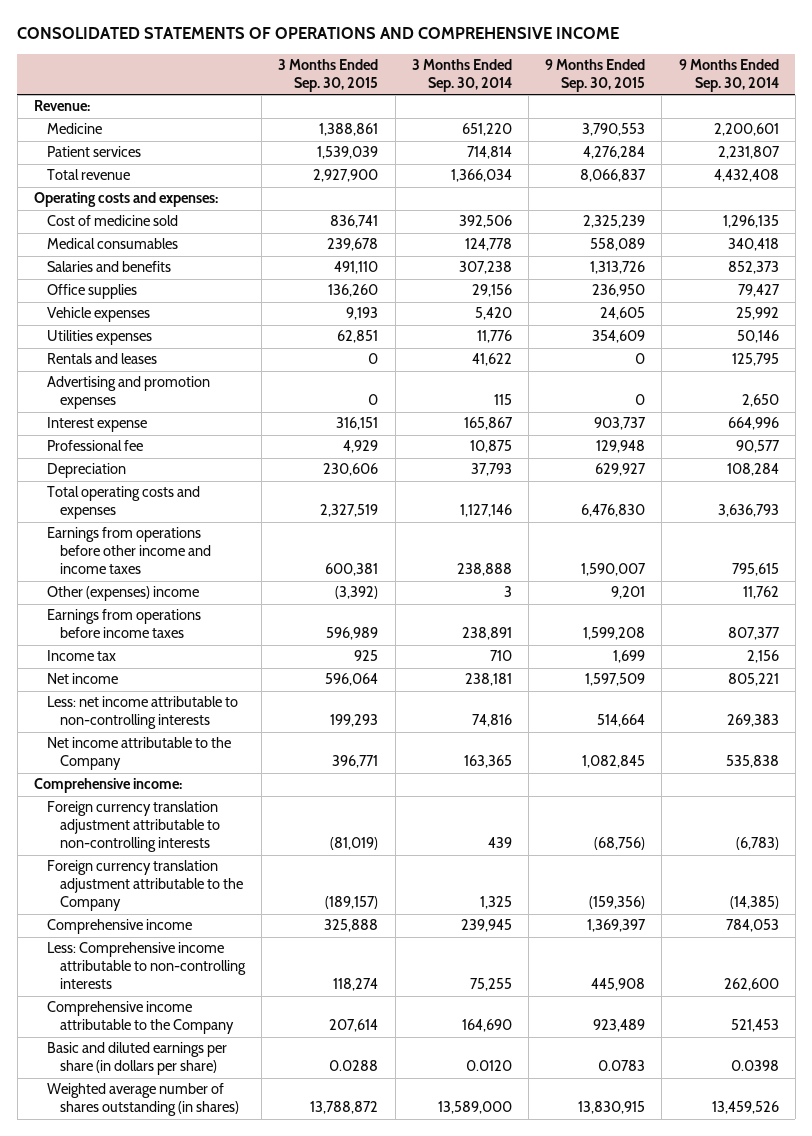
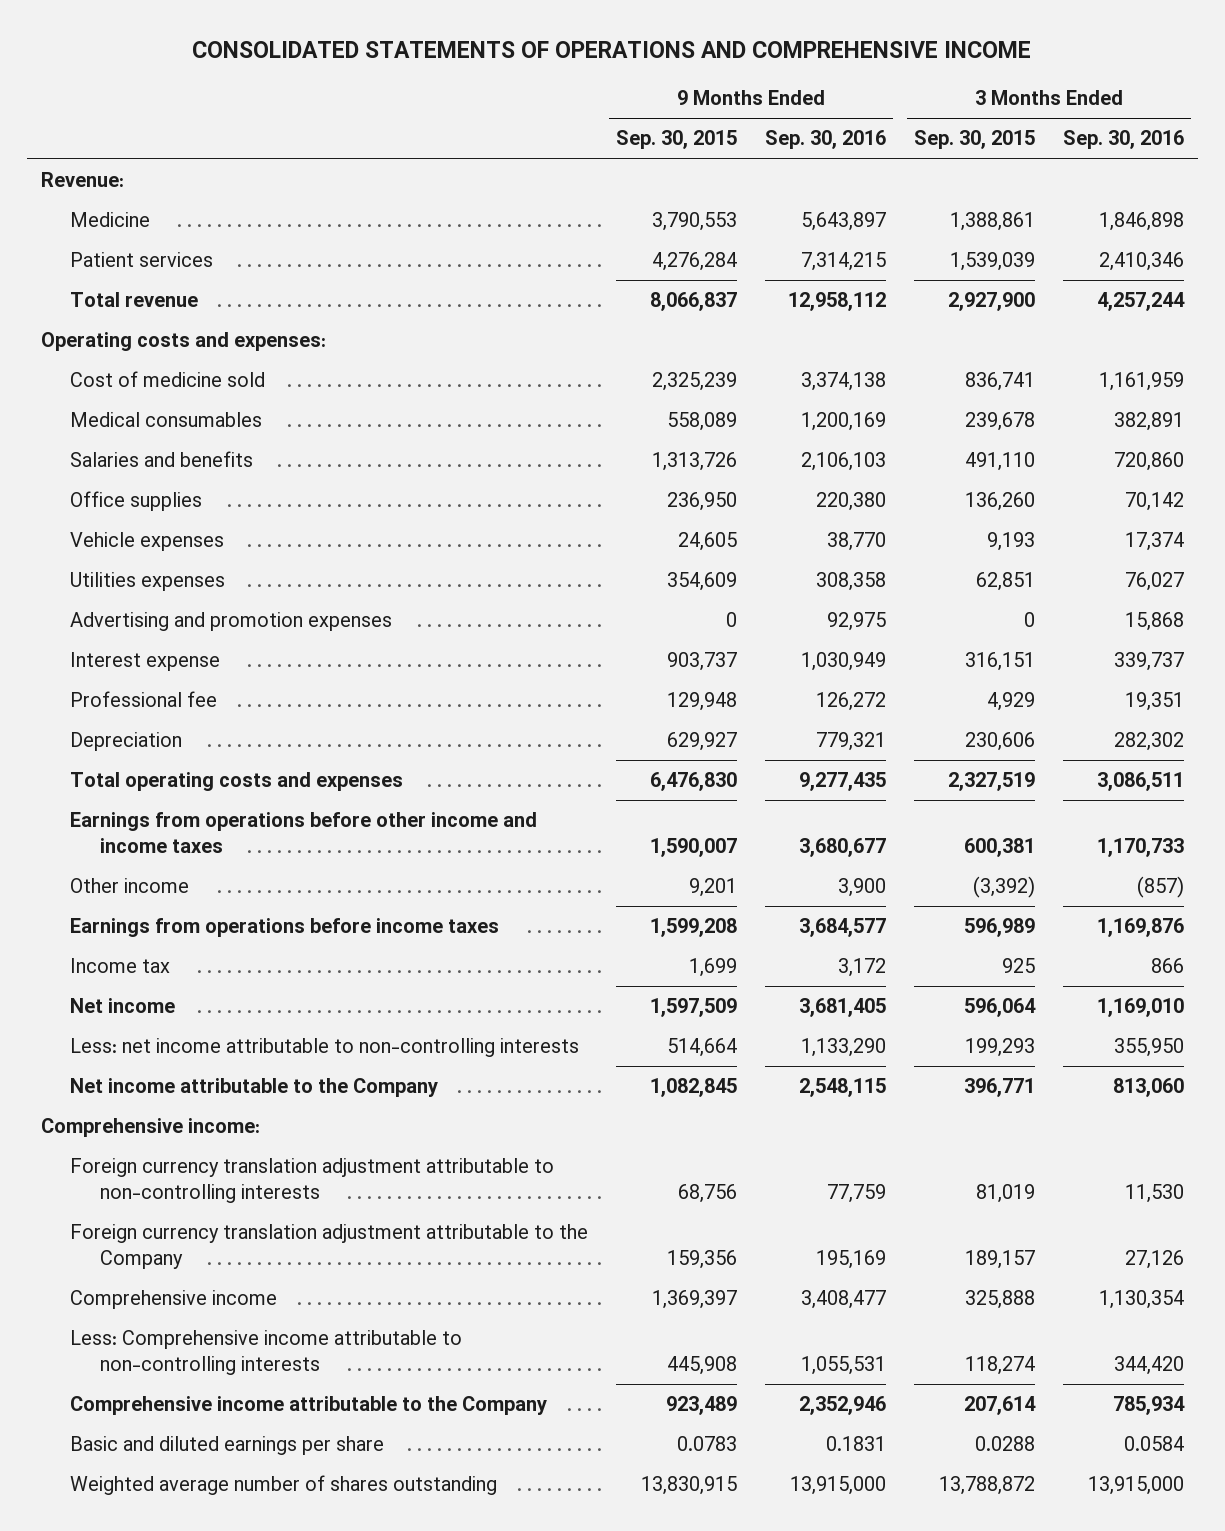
[411,59,512,93] 3 Months Ended Sep. 30, 2014 -> none
[678,59,779,93] 9 Months Ended Sep. 30, 2014 -> none
none -> [765,130,887,150] Sep. 30, 2016
none -> [1062,130,1184,150] Sep. 30, 2016
[46,353,157,365] Rentals and leases -> none
[46,586,199,602] Other (expenses) income -> [70,878,190,894] Other income
[330,837,379,851] (81,019) -> [975,1183,1035,1203] 81,019
[594,837,646,851] (68,756) -> [678,1183,738,1203] 68,756
[325,896,379,910] (189,157) -> [964,1249,1035,1269] 189,157
[589,896,646,910] (159,356) -> [667,1249,738,1269] 159,356
[46,1042,227,1076] Basic and diluted earnings per share (in dollars per share) -> [70,1436,385,1456] Basic and diluted earnings per share
[46,1083,239,1117] Weighted average number of shares outstanding (in shares) -> [70,1475,498,1496] Weighted average number of shares outstanding

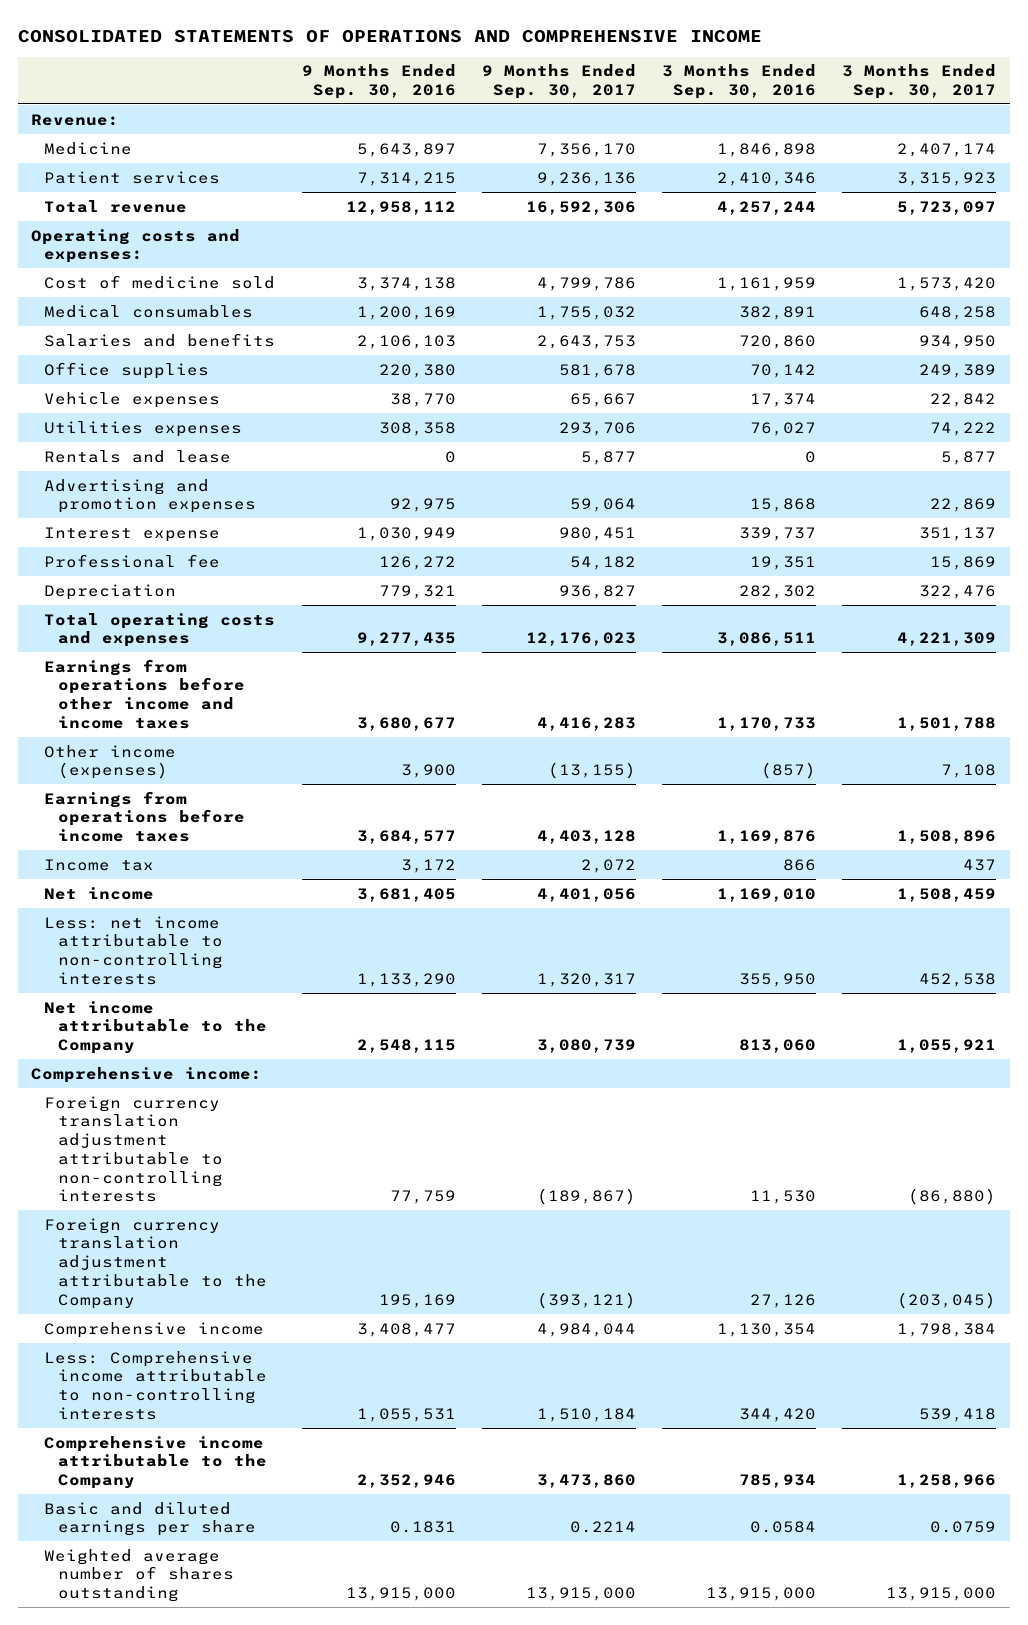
[616,130,738,150] Sep. 30, 2015 -> none
[913,130,1035,150] Sep. 30, 2015 -> none
none -> [481,64,636,99] 9 Months Ended Sep. 30, 2017
none -> [842,64,997,99] 3 Months Ended Sep. 30, 2017
none -> [44,449,232,463] Rentals and lease
[70,878,190,894] Other income -> [44,744,177,780] Other income (expenses)

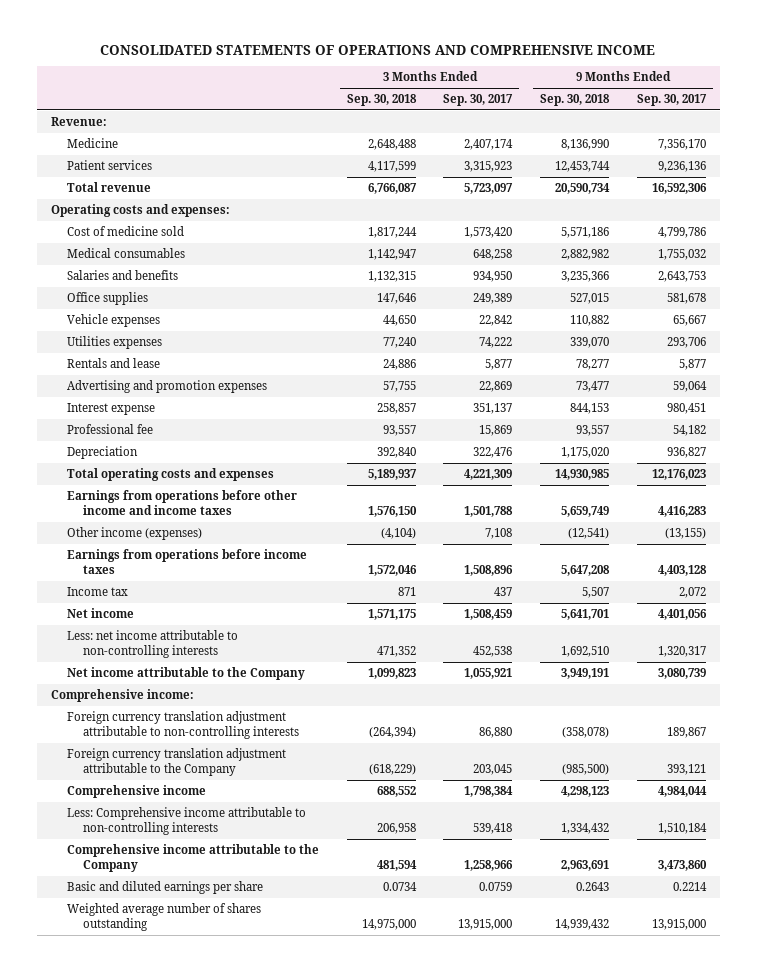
[301,64,456,99] 9 Months Ended Sep. 30, 2016 -> none
[662,64,817,99] 3 Months Ended Sep. 30, 2016 -> none
none -> [346,94,417,107] Sep. 30, 2018
none -> [540,94,611,107] Sep. 30, 2018
[536,1188,636,1206] (189,867) -> [667,727,707,739] 189,867
[908,1188,997,1206] (86,880) -> [479,727,513,739] 86,880
[536,1291,636,1309] (393,121) -> [667,764,707,776] 393,121
[897,1291,997,1309] (203,045) -> [473,764,513,776] 203,045

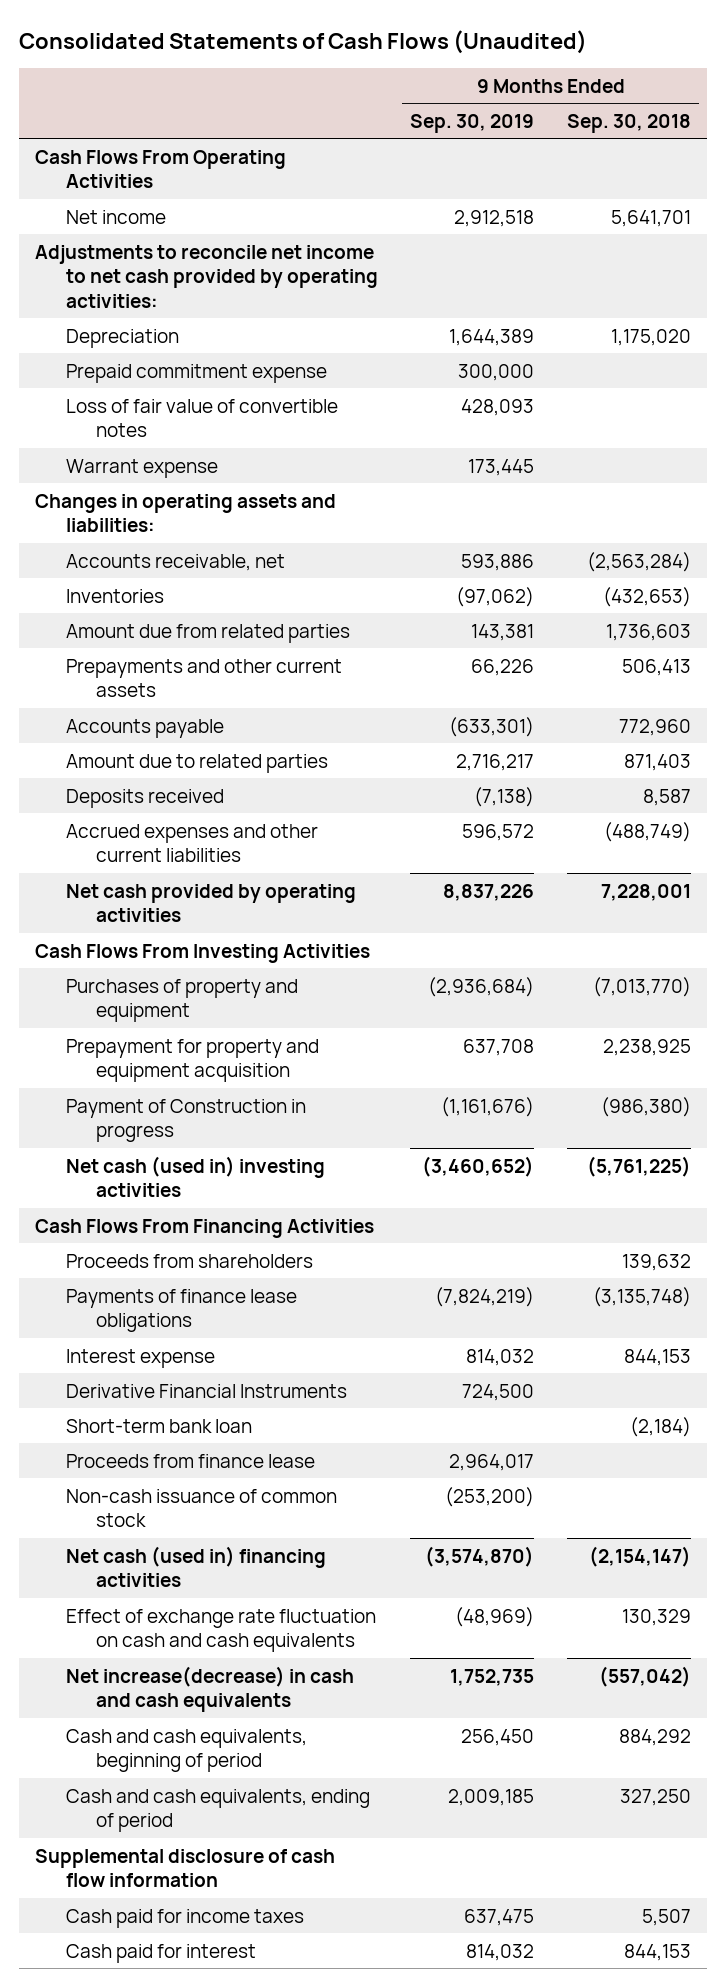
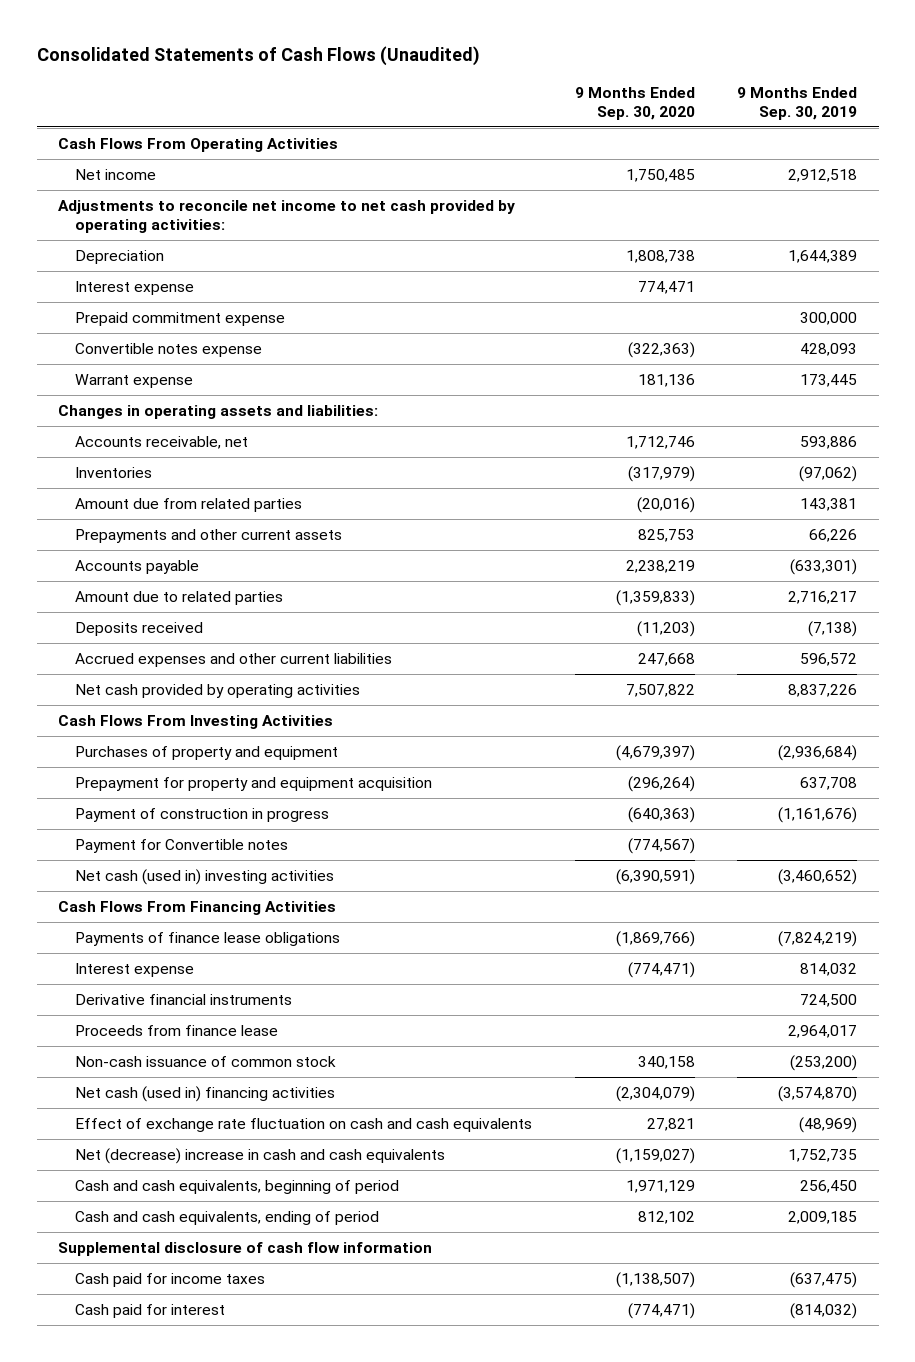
[566,113,691,133] Sep. 30, 2018 -> none
none -> [574,86,695,121] 9 Months Ended Sep. 30, 2020
none -> [75,281,195,296] Interest expense
[65,398,338,438] Loss of fair value of convertible notes -> [75,343,263,358] Convertible notes expense
[65,1098,306,1143] Payment of Construction in progress -> [75,808,330,823] Payment of construction in progress
none -> [75,839,289,854] Payment for Convertible notes
[65,1253,313,1268] Proceeds from shareholders -> none
[65,1418,252,1433] Short-term bank loan -> none
[65,1383,347,1398] Derivative Financial Instruments -> [75,994,293,1006] Derivative financial instruments
[65,1665,354,1713] Net increase(decrease) in cash and cash equivalents -> [75,1148,446,1165] Net (decrease) increase in cash and cash equivalents
[464,1908,535,1926] 637,475 -> [790,1272,858,1289] (637,475)
[466,1943,535,1961] 814,032 -> [790,1303,858,1320] (814,032)

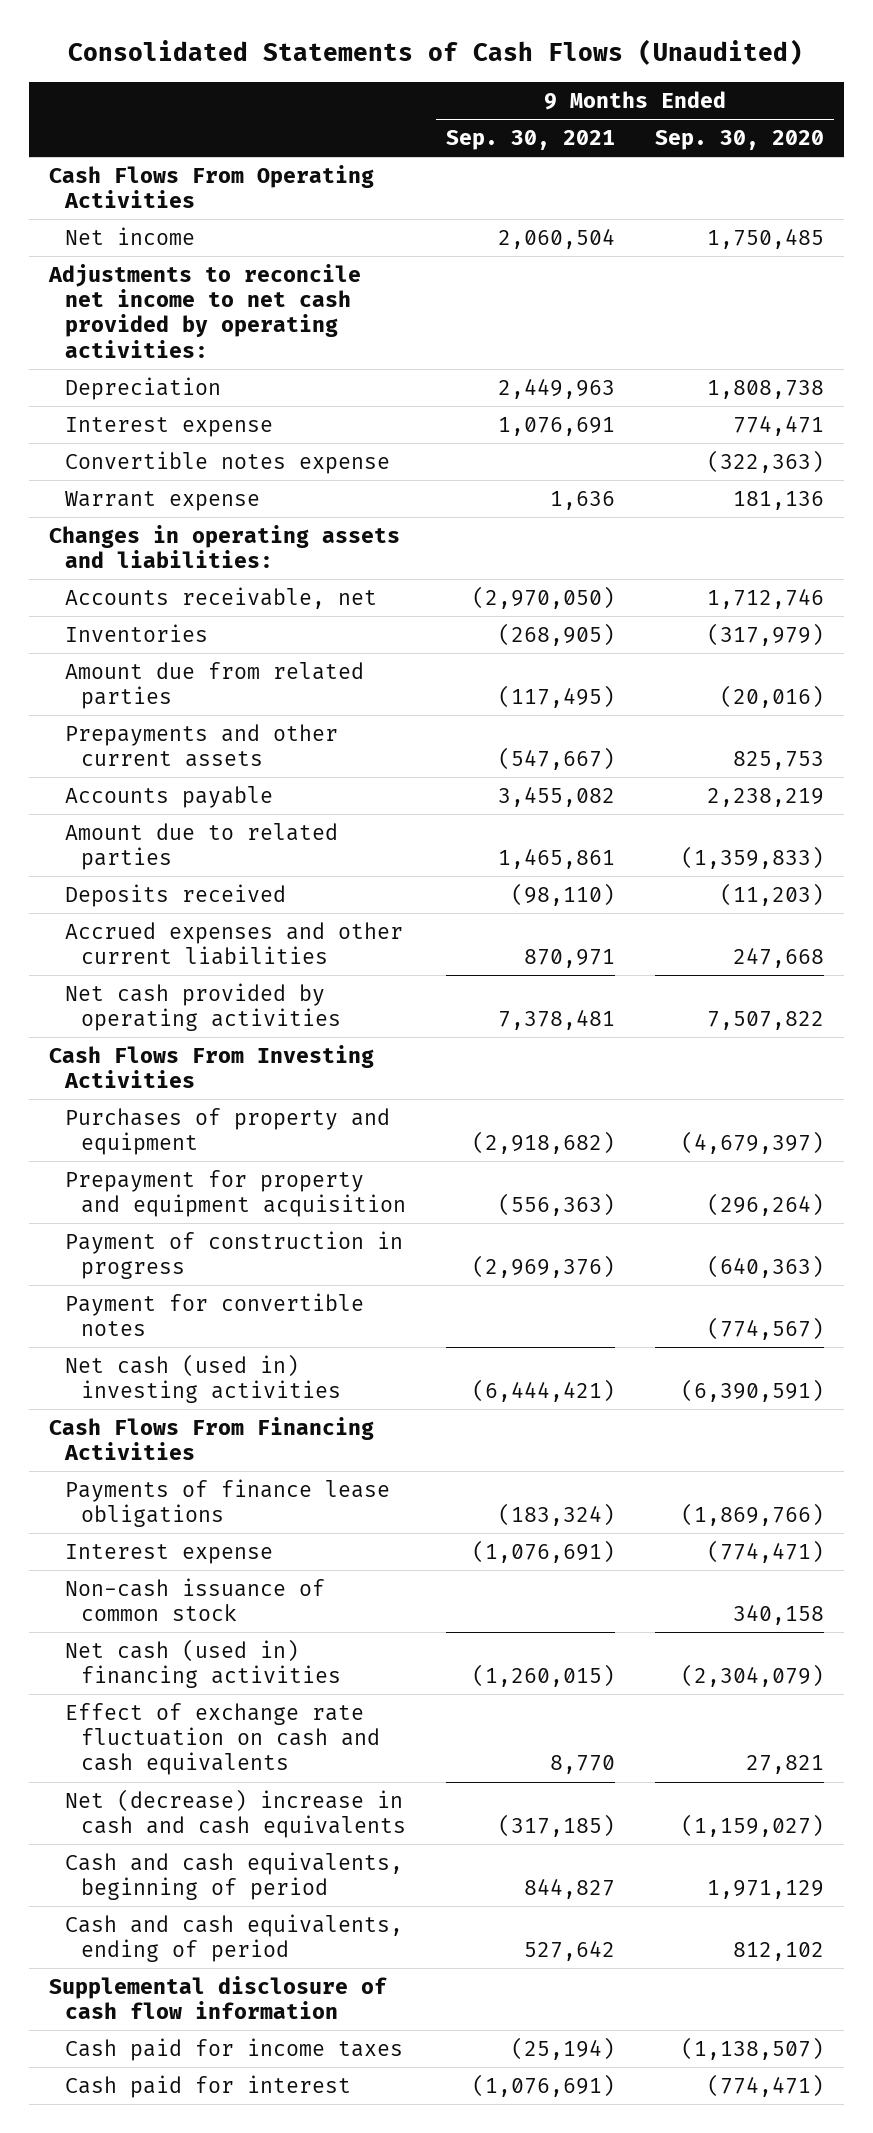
[737,86,858,121] 9 Months Ended Sep. 30, 2019 -> none
none -> [445,130,615,151] Sep. 30, 2021
[75,312,286,327] Prepaid commitment expense -> none
[75,839,289,854] Payment for Convertible notes -> [64,1292,364,1337] Payment for convertible notes
[75,994,293,1006] Derivative financial instruments -> none
[75,1025,279,1037] Proceeds from finance lease -> none

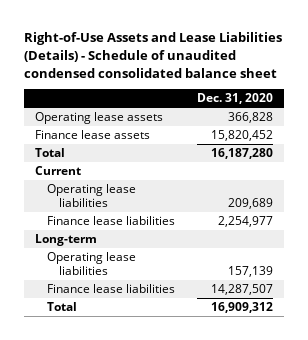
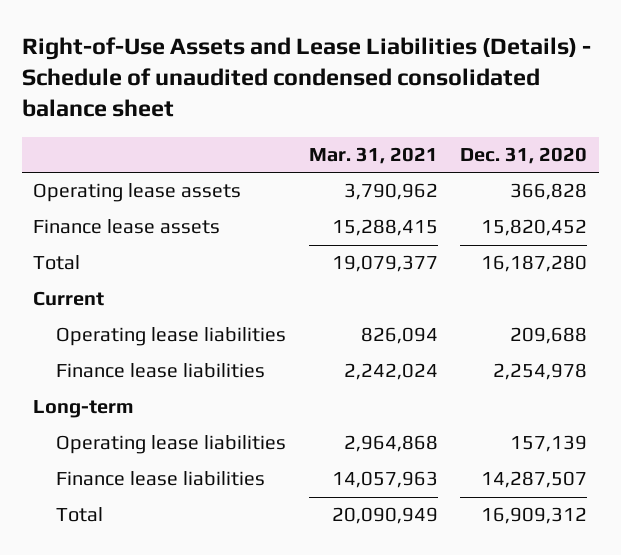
none -> [308,147,438,165] Mar. 31, 2021
[228,198,274,210] 209,689 -> [510,327,588,345] 209,688
[218,216,274,228] 2,254,977 -> [493,363,588,381] 2,254,978

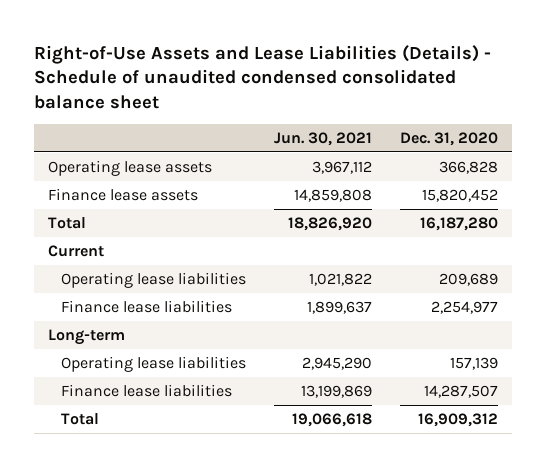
[308,147,438,165] Mar. 31, 2021 -> none
none -> [274,131,373,146] Jun. 30, 2021
[510,327,588,345] 209,688 -> [439,272,499,286] 209,689
[493,363,588,381] 2,254,978 -> [431,300,499,314] 2,254,977

